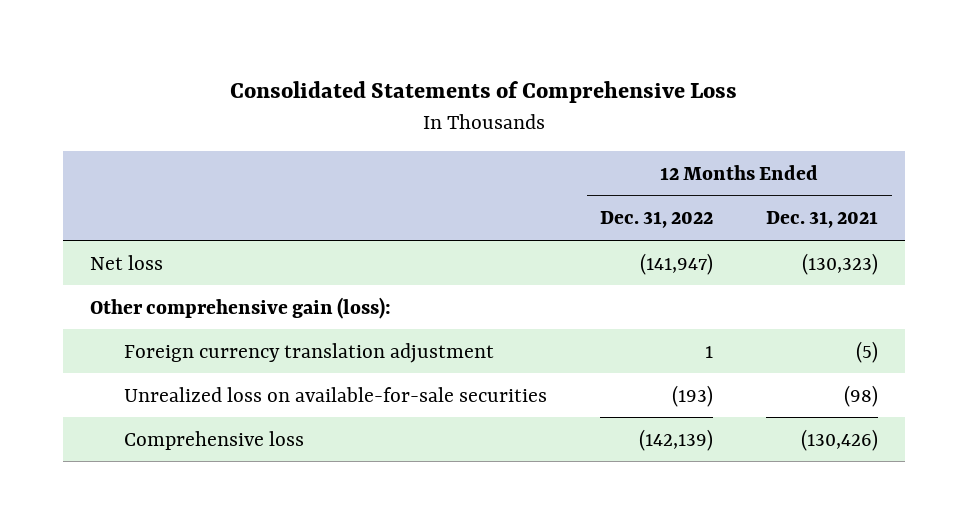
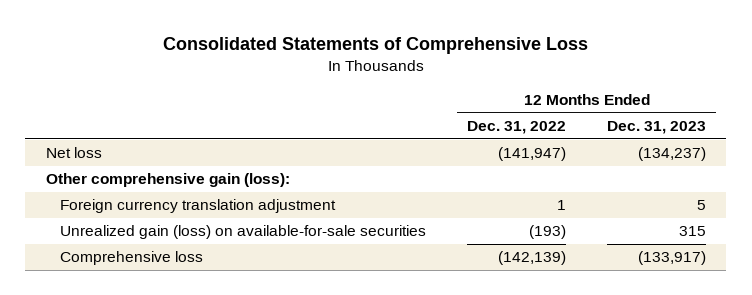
[766,211,879,229] Dec. 31, 2021 -> none
none -> [606,121,706,135] Dec. 31, 2023
[123,386,547,402] Unrealized loss on available-for-sale securities -> [60,225,427,240] Unrealized gain (loss) on available-for-sale securities

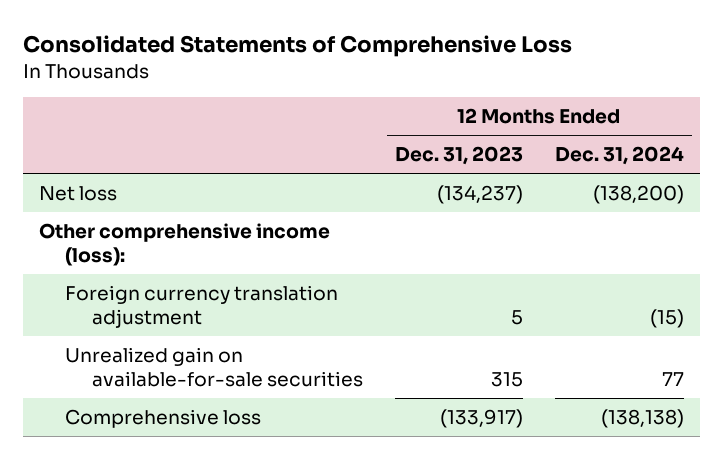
[467,121,567,135] Dec. 31, 2022 -> none
none -> [554,146,684,166] Dec. 31, 2024
[45,173,290,188] Other comprehensive gain (loss): -> [39,223,331,267] Other comprehensive income (loss):
[60,225,427,240] Unrealized gain (loss) on available-for-sale securities -> [65,347,363,388] Unrealized gain on available-for-sale securities

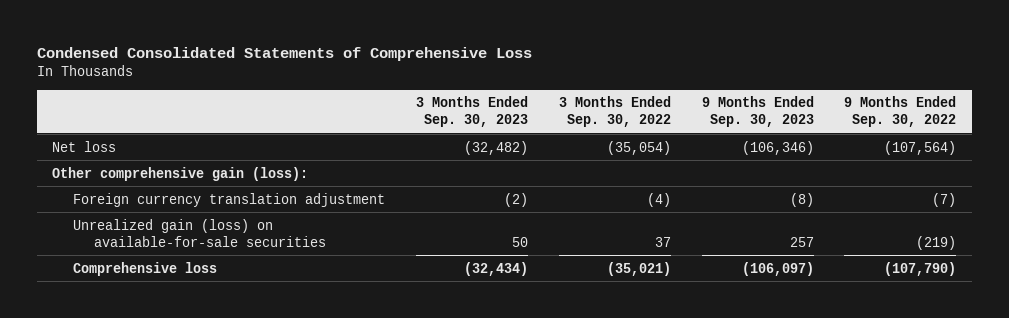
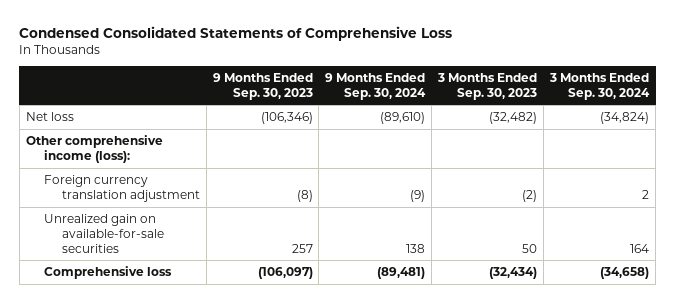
[558,96,671,128] 3 Months Ended Sep. 30, 2022 -> none
[844,96,957,128] 9 Months Ended Sep. 30, 2022 -> none
none -> [325,72,427,100] 9 Months Ended Sep. 30, 2024
none -> [549,72,651,100] 3 Months Ended Sep. 30, 2024
[52,166,309,181] Other comprehensive gain (loss): -> [25,135,163,163] Other comprehensive income (loss):
[73,218,327,247] Unrealized gain (loss) on available-for-sale securities -> [43,214,164,253] Unrealized gain on available-for-sale securities

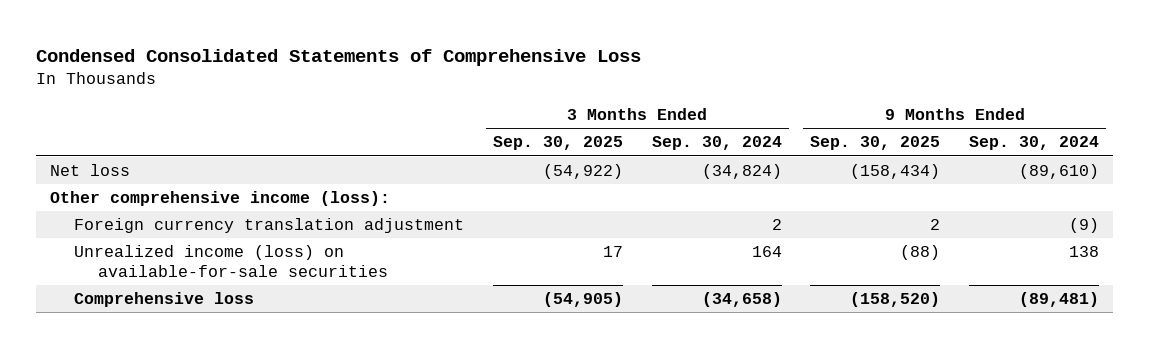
[212,72,313,100] 9 Months Ended Sep. 30, 2023 -> none
[437,72,538,100] 3 Months Ended Sep. 30, 2023 -> none
none -> [492,136,623,151] Sep. 30, 2025
none -> [810,136,941,151] Sep. 30, 2025
[43,214,164,253] Unrealized gain on available-for-sale securities -> [74,245,389,277] Unrealized income (loss) on available-for-sale securities

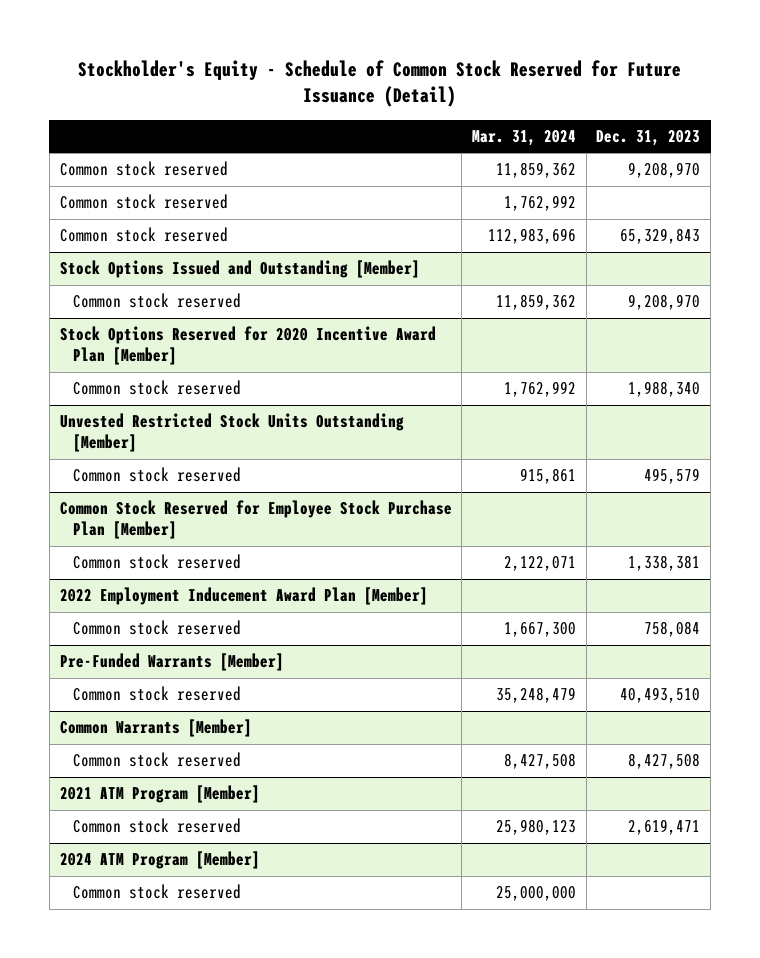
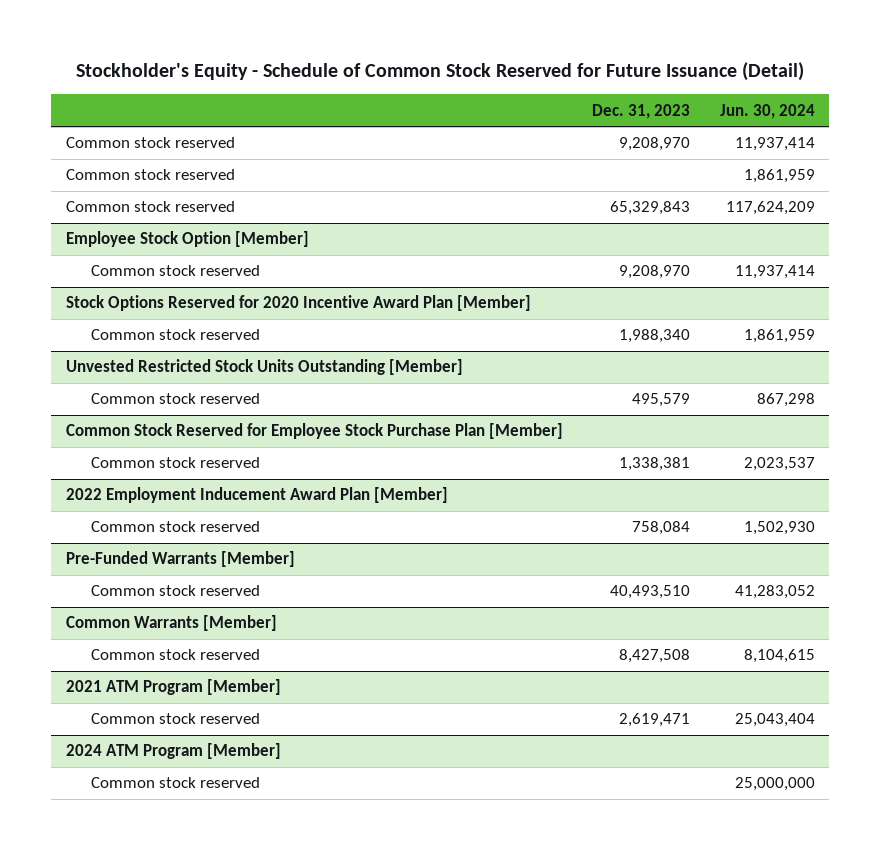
[472,129,577,146] Mar. 31, 2024 -> none
none -> [719,103,815,119] Jun. 30, 2024
[59,260,420,279] Stock Options Issued and Outstanding [Member] -> [65,231,309,248] Employee Stock Option [Member]

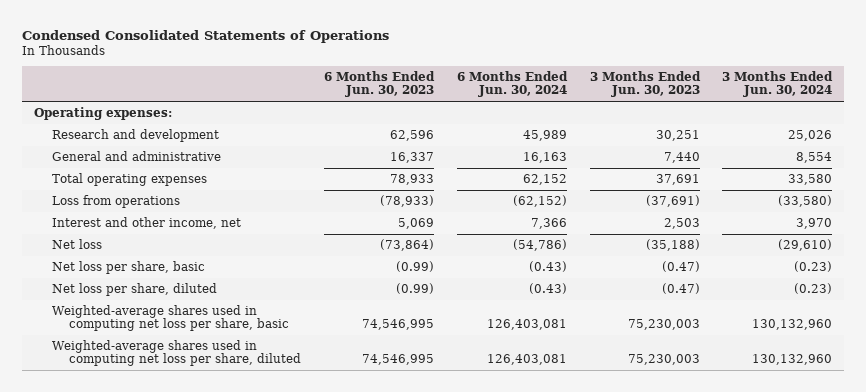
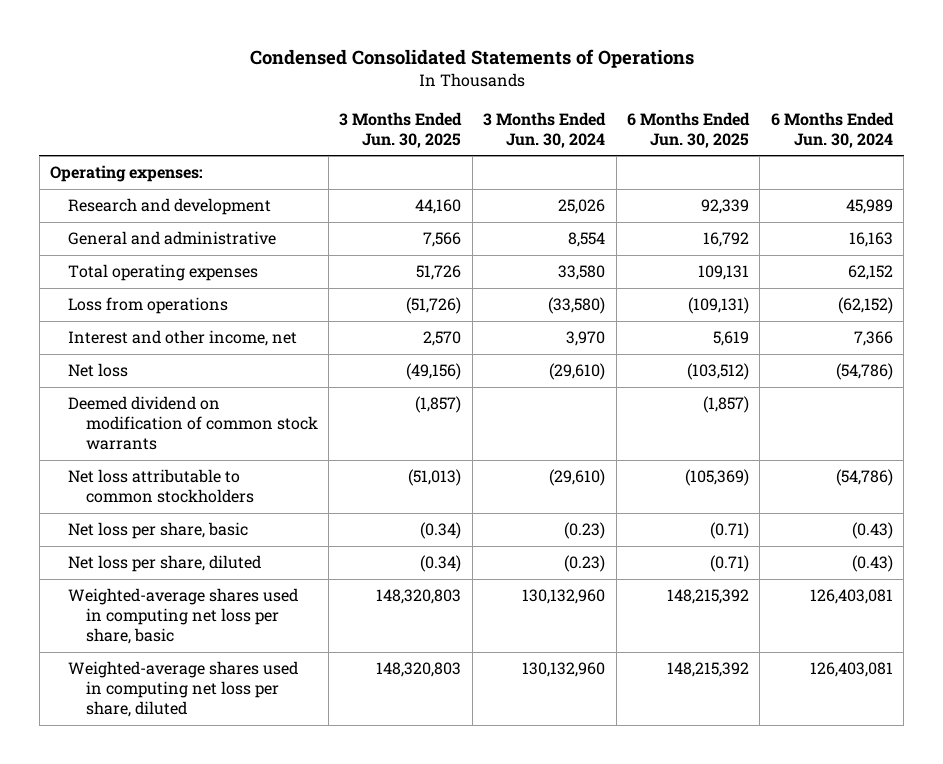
[324,71,436,98] 6 Months Ended Jun. 30, 2023 -> none
[589,71,701,98] 3 Months Ended Jun. 30, 2023 -> none
none -> [339,111,463,148] 3 Months Ended Jun. 30, 2025
none -> [627,111,751,148] 6 Months Ended Jun. 30, 2025
none -> [67,396,318,451] Deemed dividend on modification of common stock warrants
none -> [67,469,254,504] Net loss attributable to common stockholders

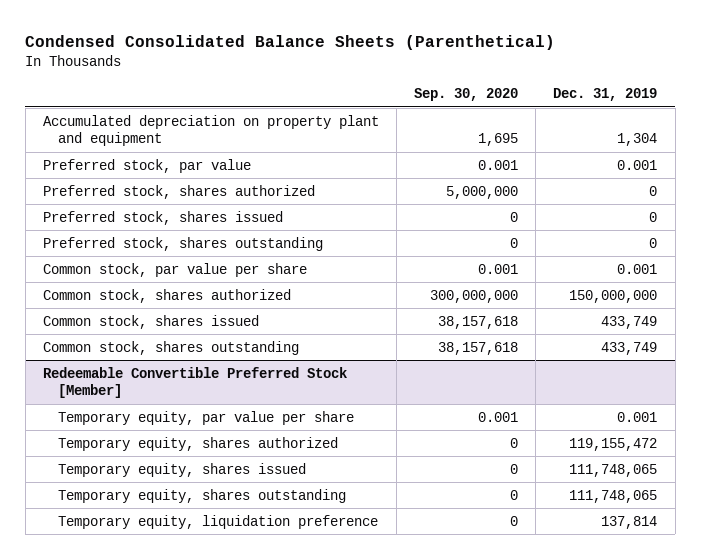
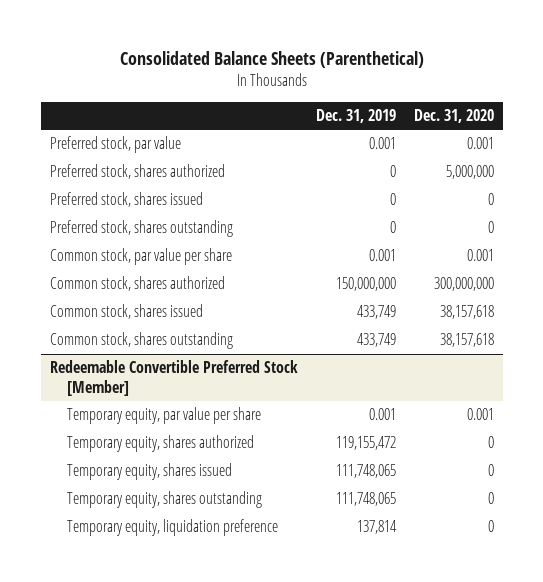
[25,35,556,51] Condensed Consolidated Balance Sheets (Parenthetical) -> [119,50,424,68] Consolidated Balance Sheets (Parenthetical)
[414,87,519,101] Sep. 30, 2020 -> none
none -> [413,109,494,124] Dec. 31, 2020
[43,114,380,147] Accumulated depreciation on property plant and equipment -> none

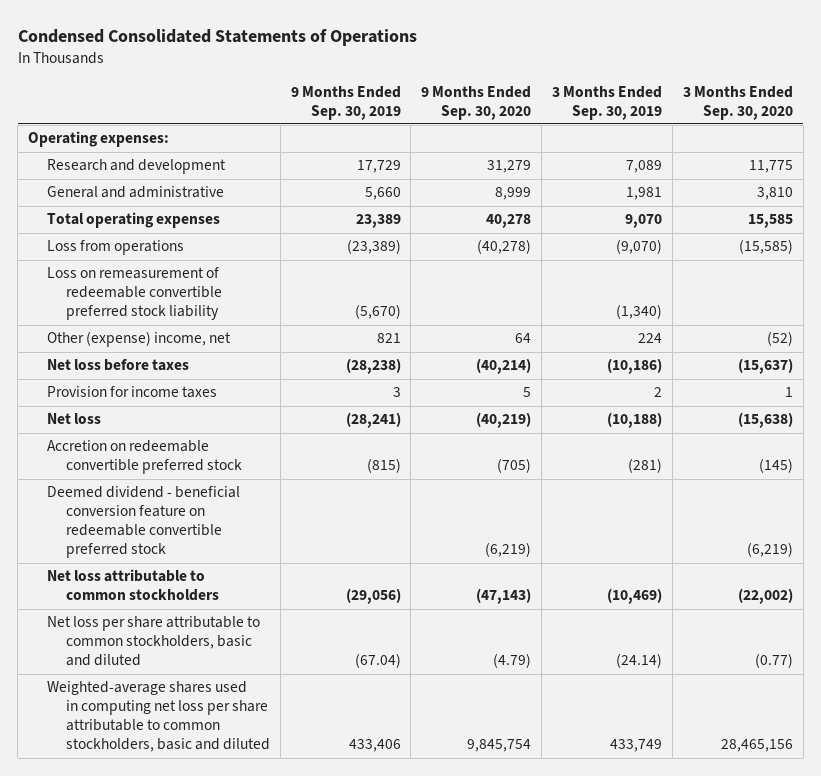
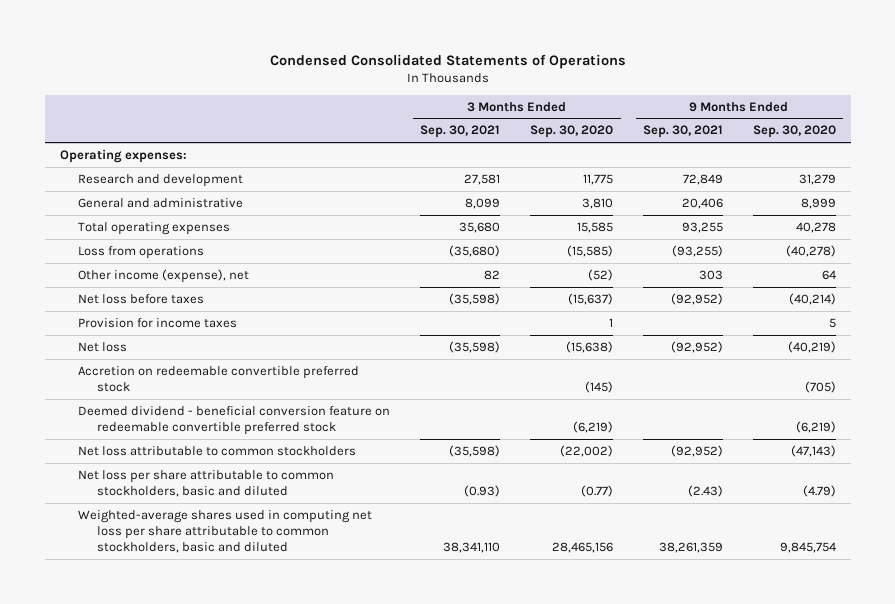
[290,85,401,120] 9 Months Ended Sep. 30, 2019 -> none
[552,85,663,120] 3 Months Ended Sep. 30, 2019 -> none
none -> [420,125,501,139] Sep. 30, 2021
none -> [642,125,723,139] Sep. 30, 2021
[47,267,222,321] Loss on remeasurement of redeemable convertible preferred stock liability -> none
[47,331,232,348] Other (expense) income, net -> [78,268,250,283] Other income (expense), net

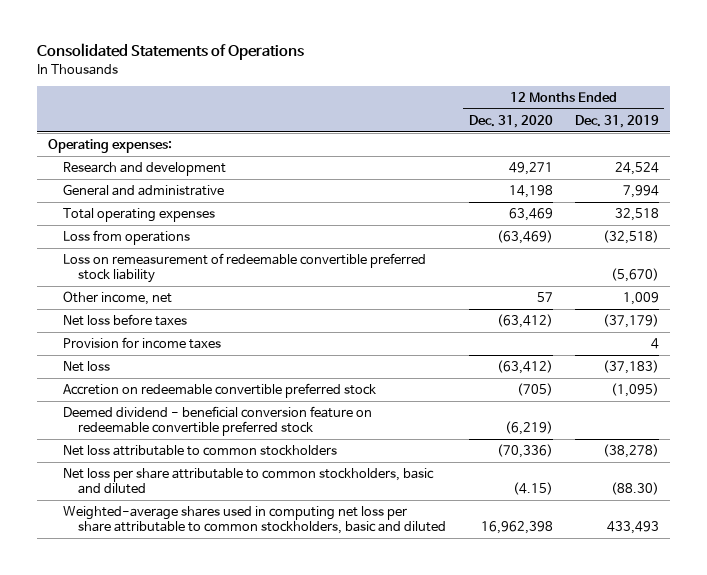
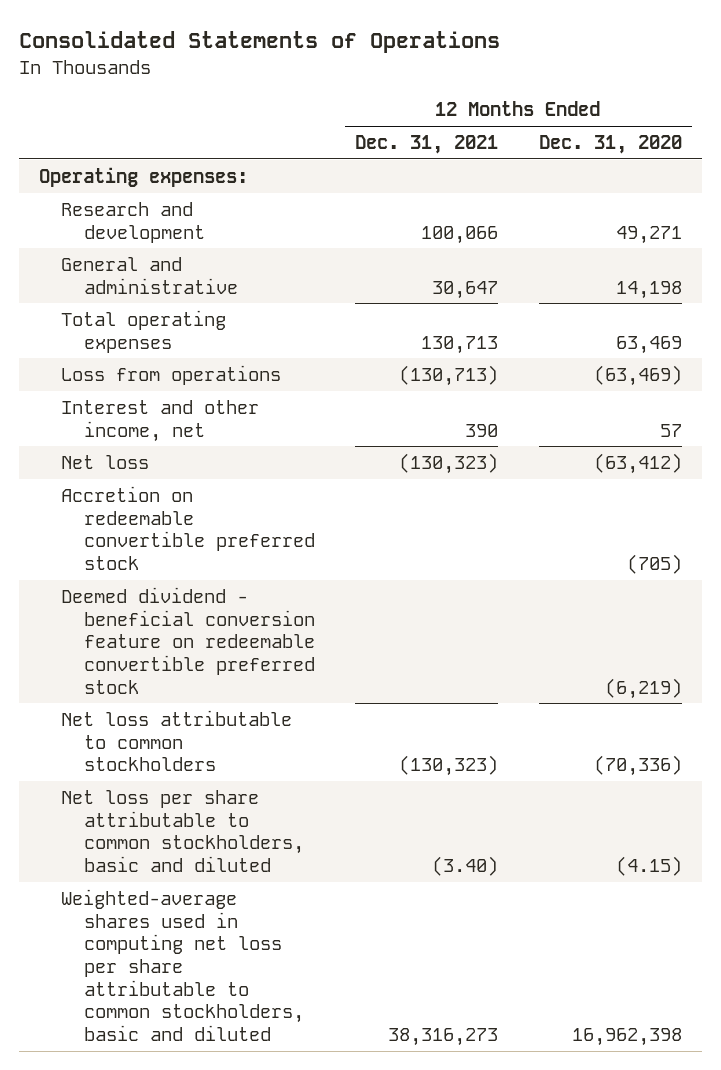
[574,114,659,128] Dec. 31, 2019 -> none
none -> [355,135,499,155] Dec. 31, 2021
[63,252,427,284] Loss on remeasurement of redeemable convertible preferred stock liability -> none
[63,313,188,326] Net loss before taxes -> none
[63,336,222,349] Provision for income taxes -> none
[63,290,173,305] Other income, net -> [61,400,260,442] Interest and other income, net

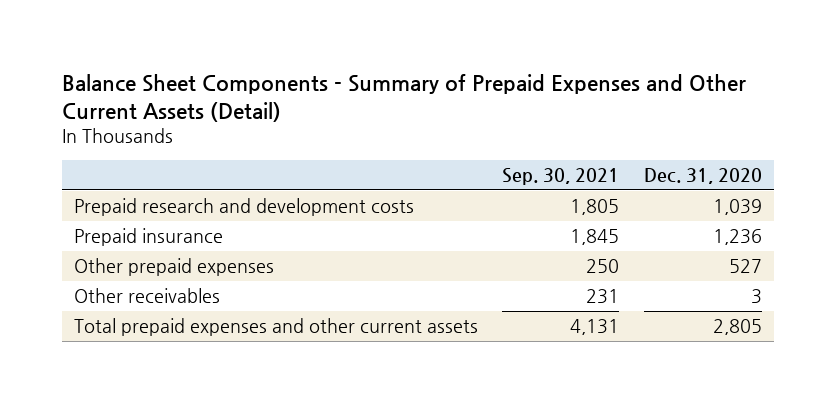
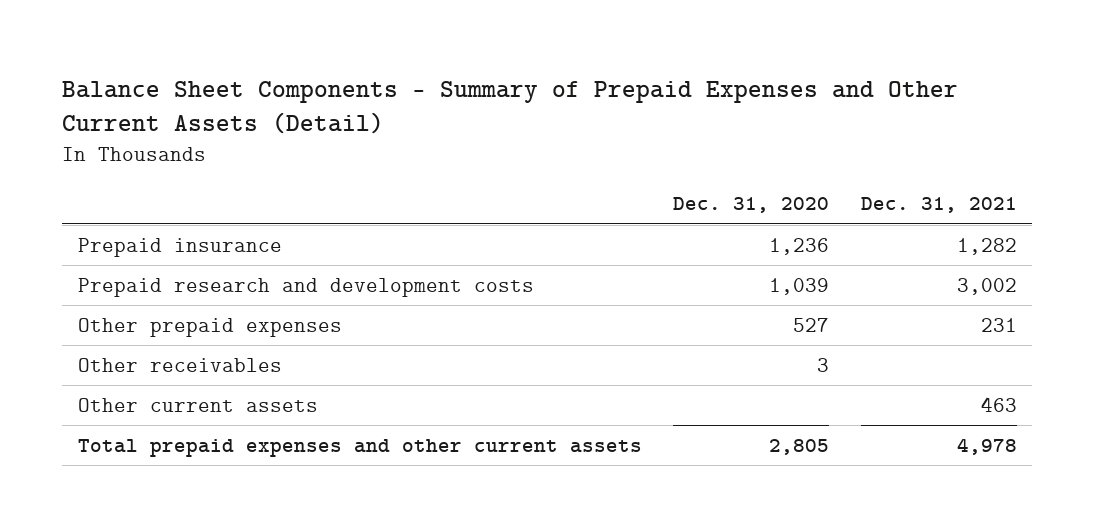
[502,168,620,186] Sep. 30, 2021 -> none
none -> [860,197,1017,214] Dec. 31, 2021
[74,198,415,217] Prepaid research and development costs -> [77,277,534,297] Prepaid research and development costs
none -> [77,397,318,412] Other current assets

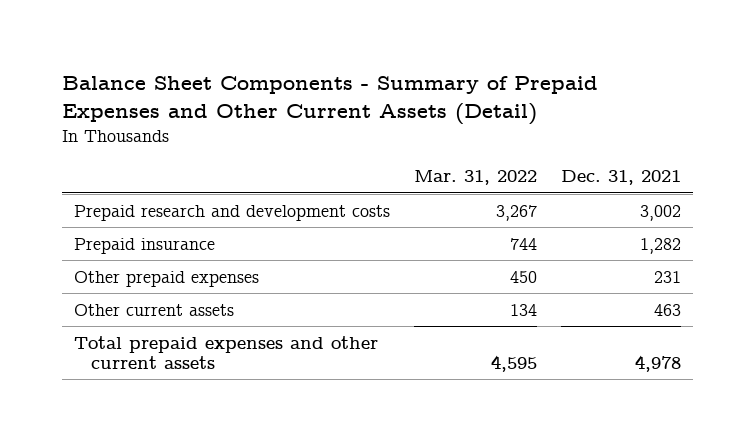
[673,197,830,214] Dec. 31, 2020 -> none
none -> [414,170,538,186] Mar. 31, 2022
[77,237,282,257] Prepaid insurance -> [74,237,216,254] Prepaid insurance
[77,357,282,372] Other receivables -> none

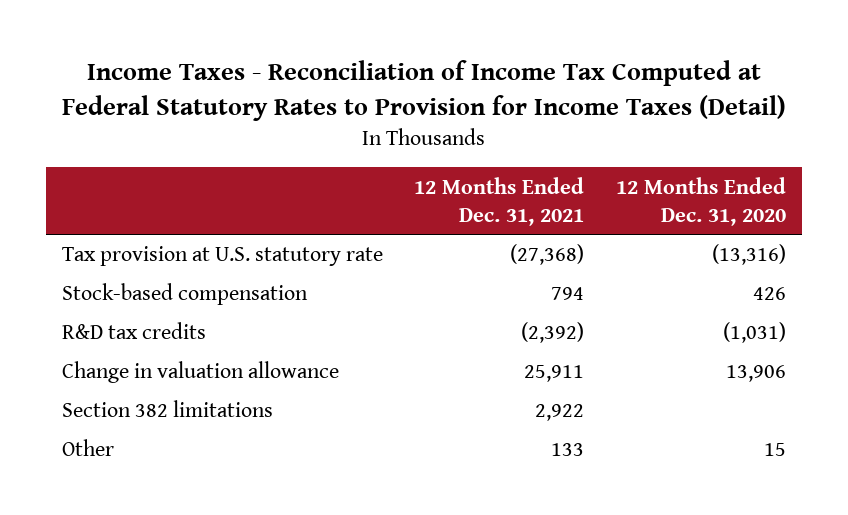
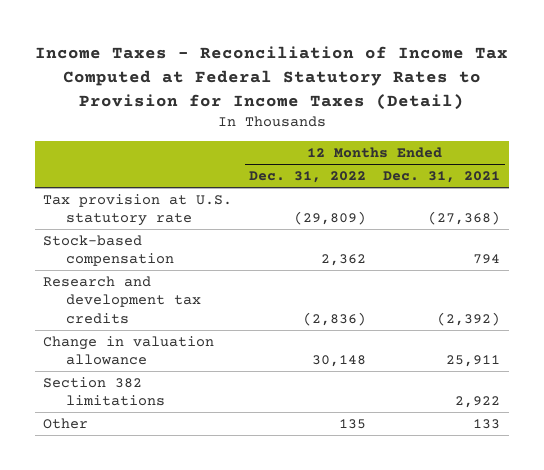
[616,176,787,226] 12 Months Ended Dec. 31, 2020 -> none
none -> [249,171,367,184] Dec. 31, 2022
[61,322,206,340] R&D tax credits -> [43,275,202,324] Research and development tax credits

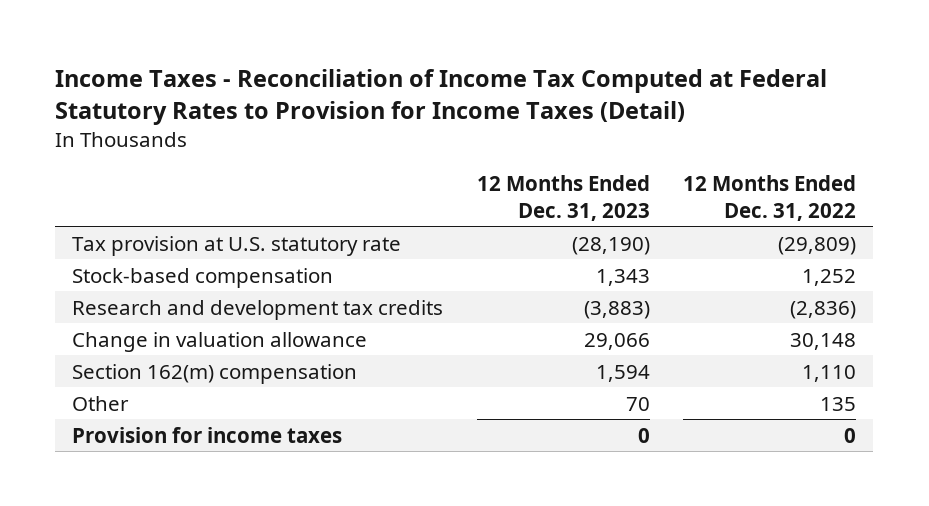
[383,171,501,184] Dec. 31, 2021 -> none
none -> [476,175,650,221] 12 Months Ended Dec. 31, 2023
[321,254,367,267] 2,362 -> [802,268,857,286] 1,252
[43,376,166,407] Section 382 limitations -> none
none -> [72,363,358,384] Section 162(m) compensation
none -> [72,426,343,443] Provision for income taxes

